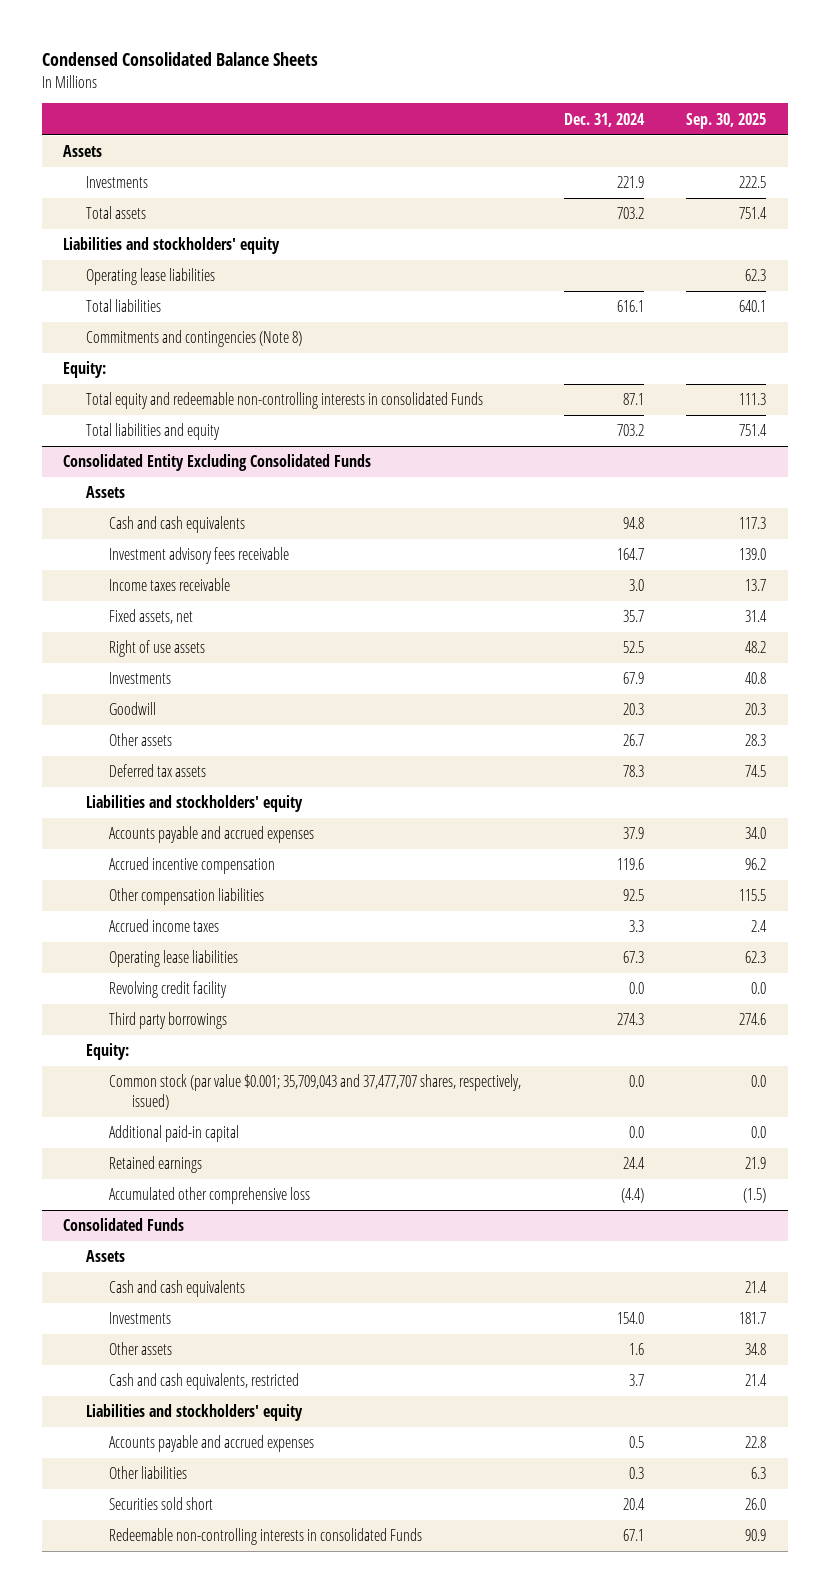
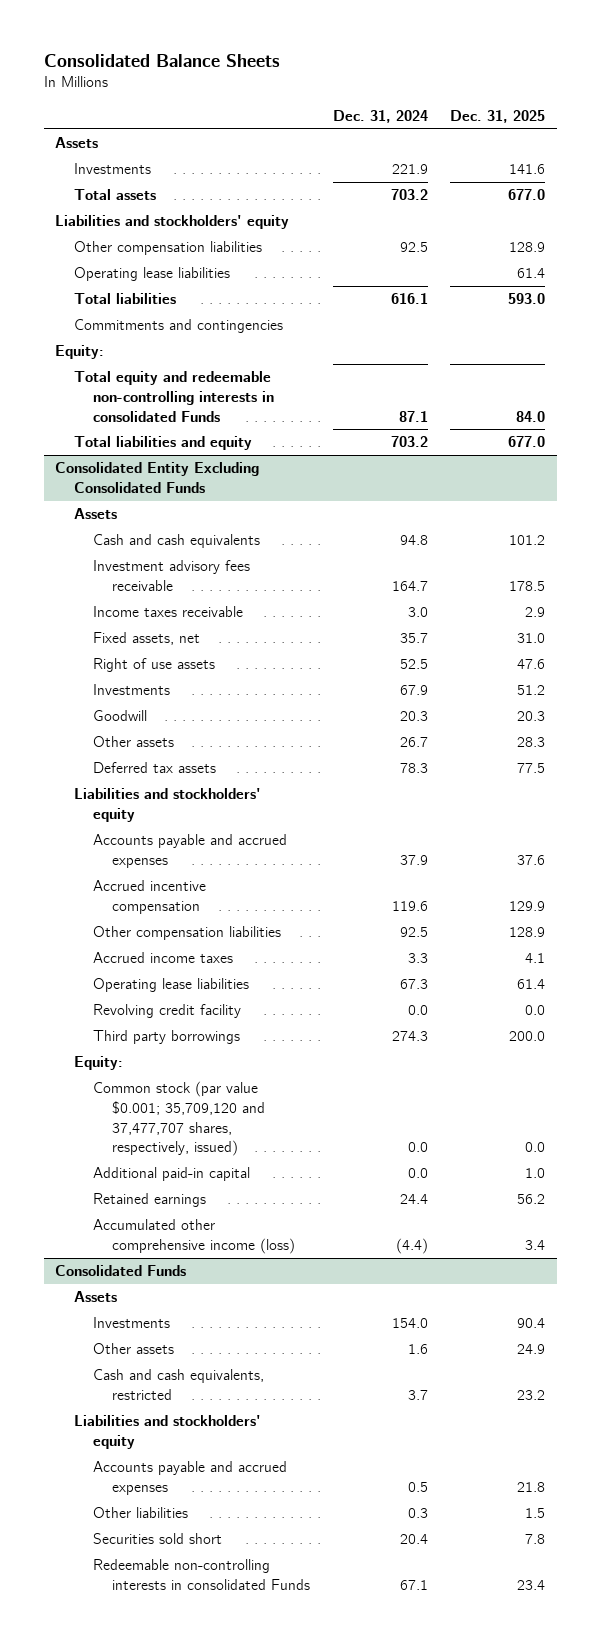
[42,52,319,67] Condensed Consolidated Balance Sheets -> [43,54,280,68] Consolidated Balance Sheets
[686,112,767,129] Sep. 30, 2025 -> none
none -> [450,109,546,123] Dec. 31, 2025
none -> [73,241,262,256] Other compensation liabilities
[86,330,303,348] Commitments and contingencies (Note 8) -> [73,319,283,334] Commitments and contingencies
[109,1074,522,1111] Common stock (par value $0.001; 35,709,043 and 37,477,707 shares, respectively, issued) -> [92,1081,265,1157] Common stock (par value $0.001; 35,709,120 and 37,477,707 shares, respectively, issued)
[109,1187,311,1205] Accumulated other comprehensive loss -> [92,1219,295,1254] Accumulated other comprehensive income (loss)
[109,1280,246,1298] Cash and cash equivalents -> none

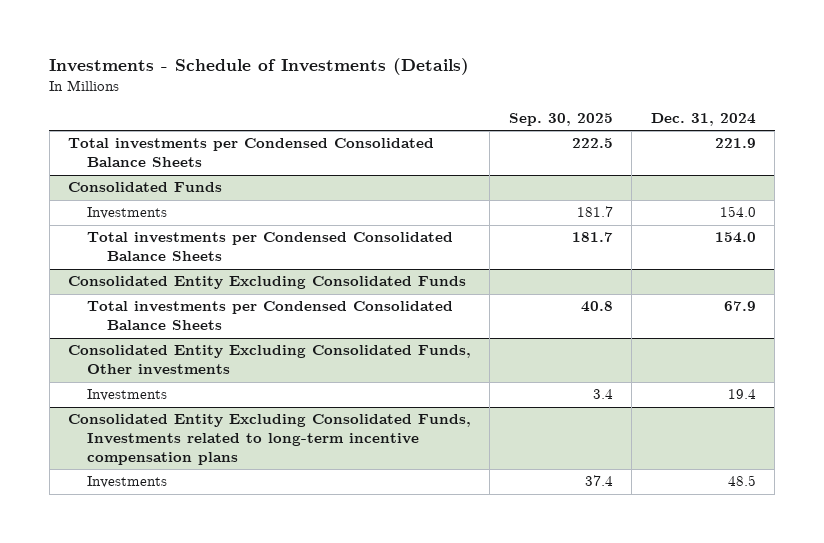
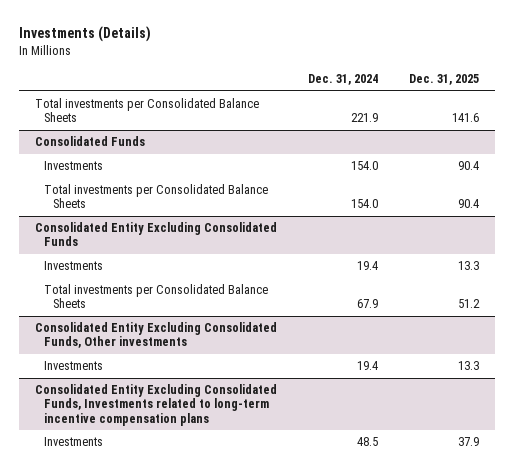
[49,58,470,76] Investments - Schedule of Investments (Details) -> [19,26,152,43] Investments (Details)
[508,112,613,126] Sep. 30, 2025 -> none
none -> [409,74,480,86] Dec. 31, 2025
[68,138,435,168] Total investments per Condensed Consolidated Balance Sheets -> [34,98,259,123] Total investments per Consolidated Balance Sheets
[87,232,454,262] Total investments per Condensed Consolidated Balance Sheets -> [44,184,269,209] Total investments per Consolidated Balance Sheets
none -> [44,261,104,271] Investments
[87,301,454,331] Total investments per Condensed Consolidated Balance Sheets -> [44,284,269,309] Total investments per Consolidated Balance Sheets

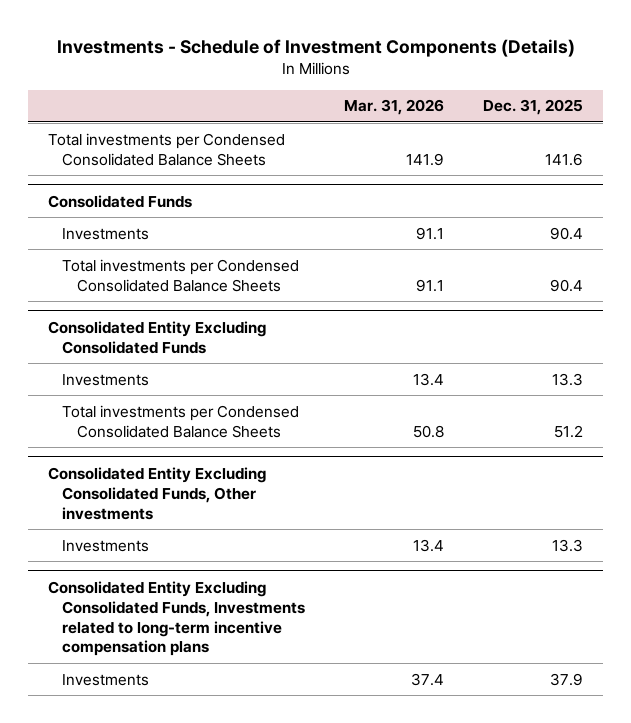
[19,26,152,43] Investments (Details) -> [56,38,575,57] Investments - Schedule of Investment Components (Details)
[308,74,379,86] Dec. 31, 2024 -> none
none -> [344,99,445,116] Mar. 31, 2026
[34,98,259,123] Total investments per Consolidated Balance Sheets -> [47,132,285,166] Total investments per Condensed Consolidated Balance Sheets
[44,184,269,209] Total investments per Consolidated Balance Sheets -> [62,258,300,292] Total investments per Condensed Consolidated Balance Sheets
[44,284,269,309] Total investments per Consolidated Balance Sheets -> [62,404,300,438] Total investments per Condensed Consolidated Balance Sheets

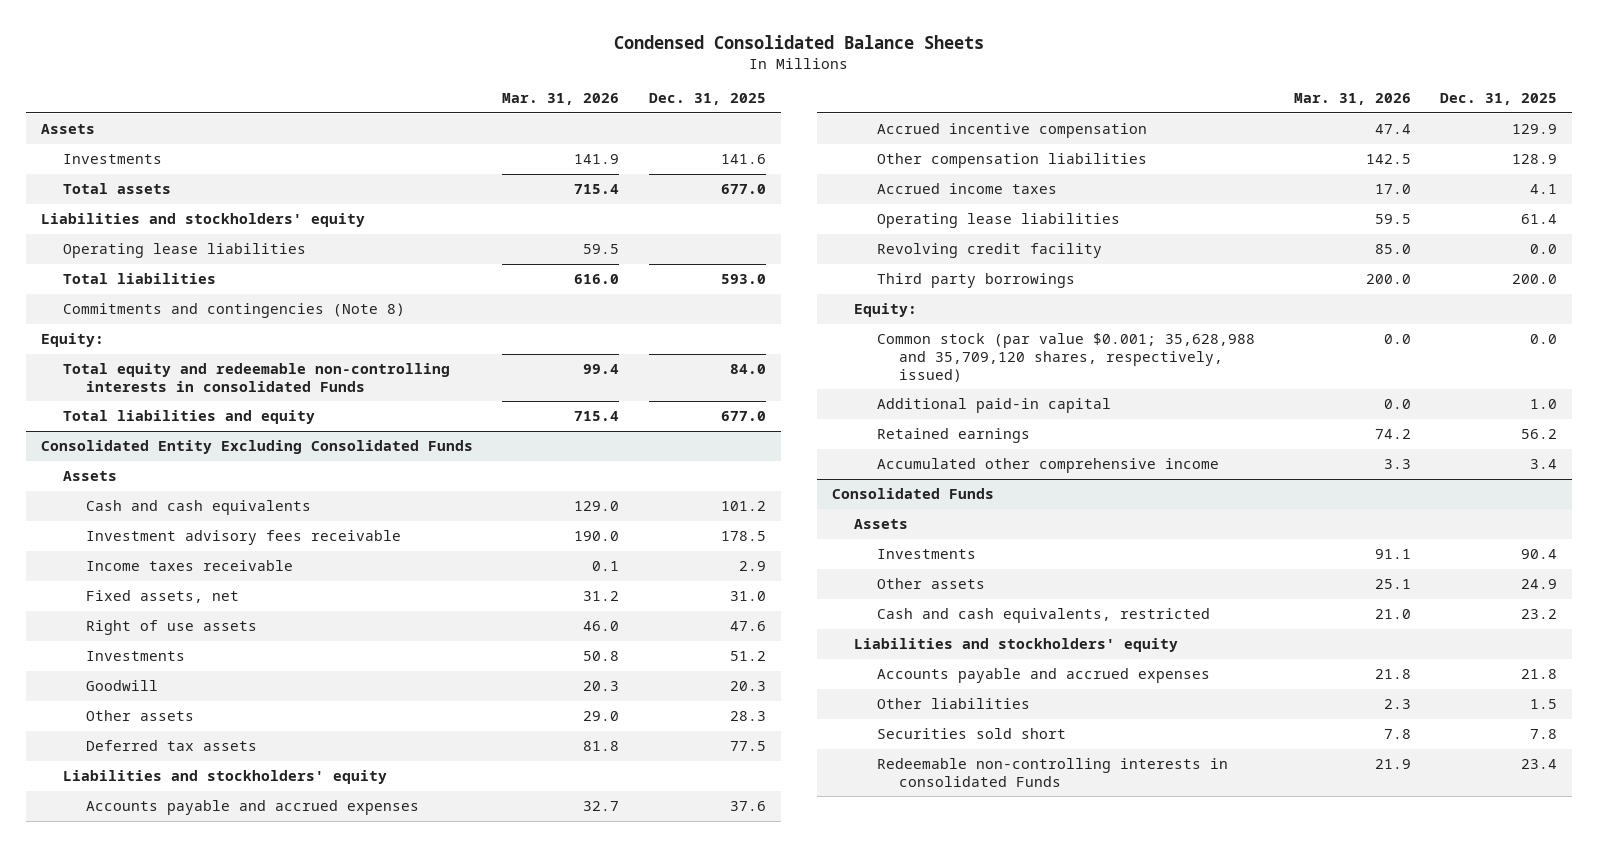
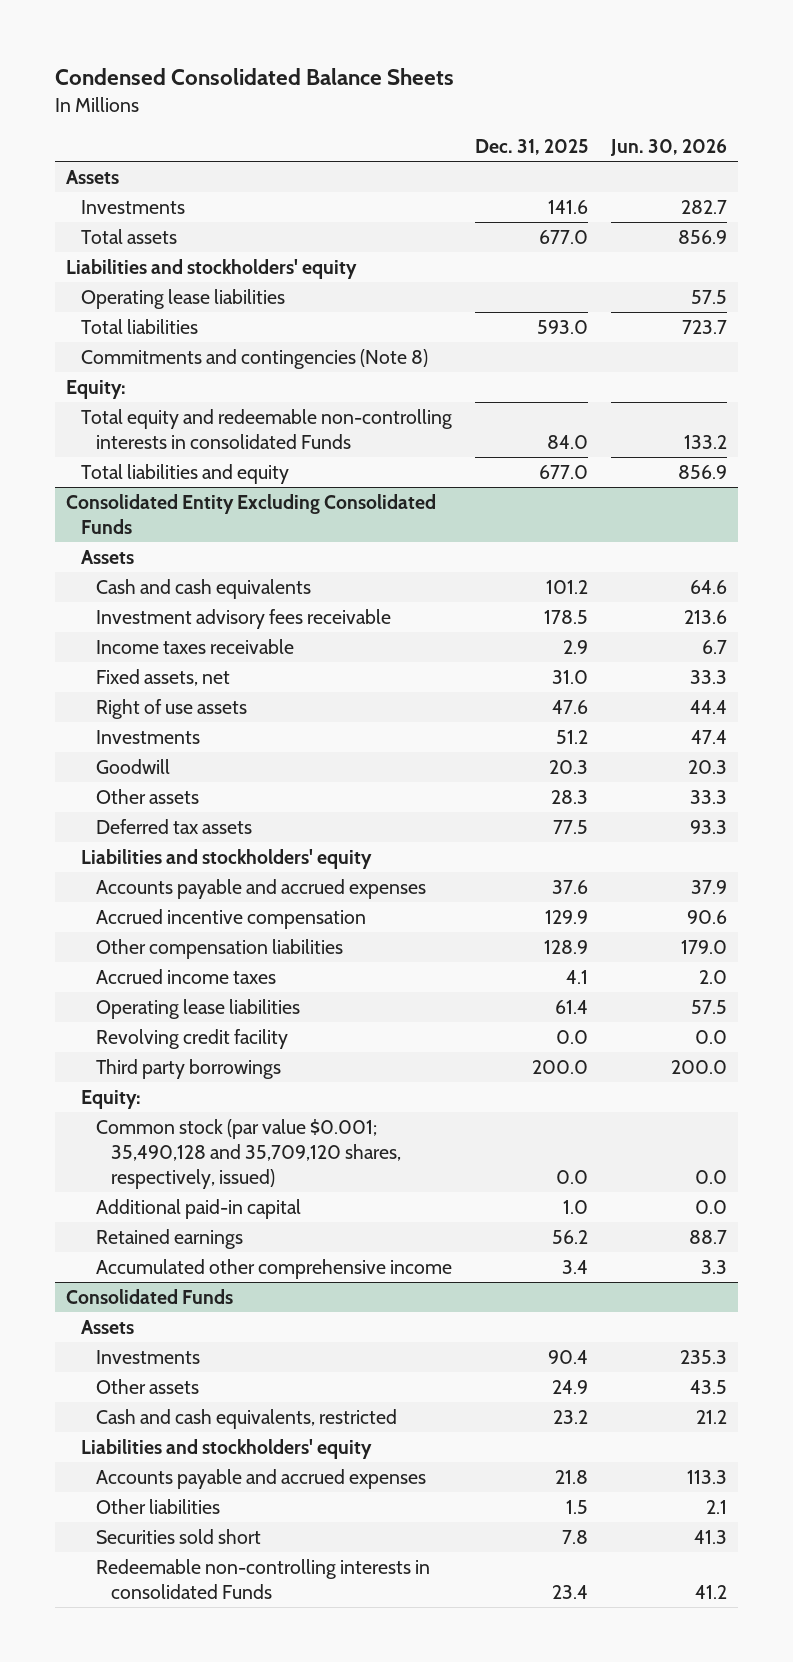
[502,93,620,106] Mar. 31, 2026 -> none
none -> [609,138,727,156] Jun. 30, 2026
[876,333,1255,382] Common stock (par value $0.001; 35,628,988 and 35,709,120 shares, respectively, issued) -> [96,1118,402,1190] Common stock (par value $0.001; 35,490,128 and 35,709,120 shares, respectively, issued)

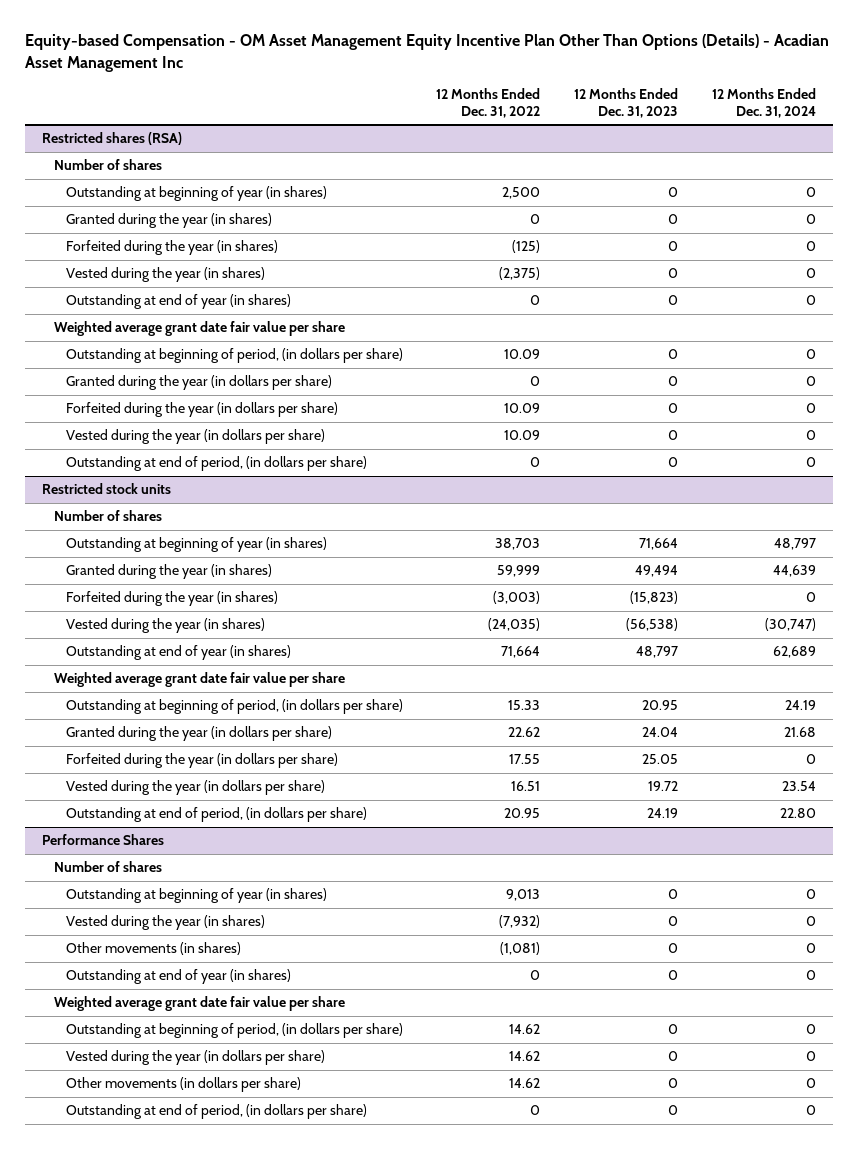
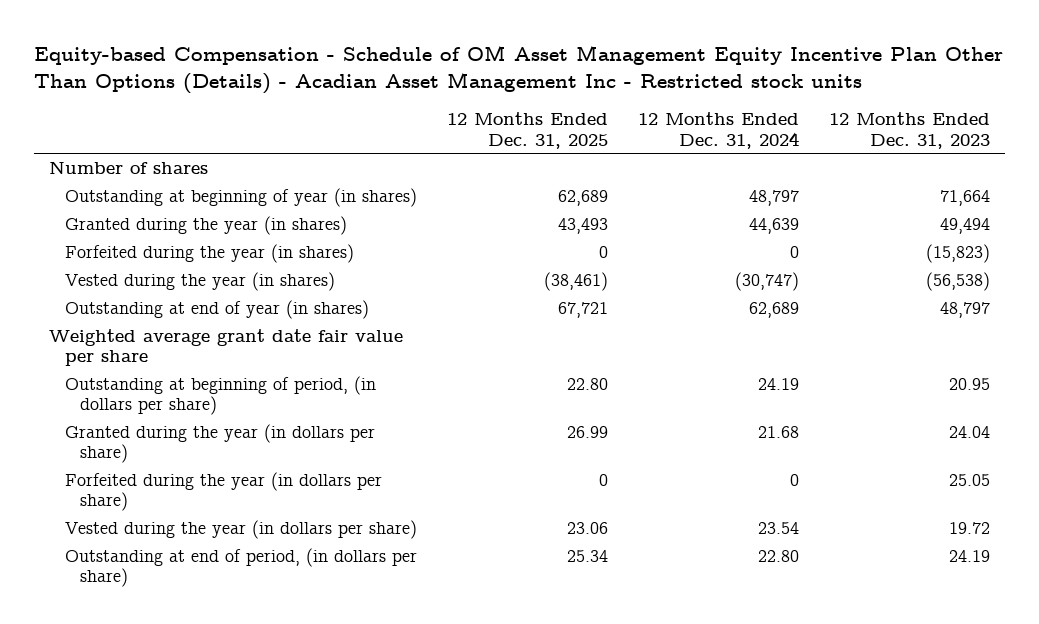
[24,34,829,72] Equity-based Compensation - OM Asset Management Equity Incentive Plan Other Than Options (Details) - Acadian Asset Management Inc -> [34,44,1004,94] Equity-based Compensation - Schedule of OM Asset Management Equity Incentive Plan Other Than Options (Details) - Acadian Asset Management Inc - Restricted stock units
[436,88,541,118] 12 Months Ended Dec. 31, 2022 -> none
none -> [446,111,608,149] 12 Months Ended Dec. 31, 2025
[41,132,182,146] Restricted shares (RSA) -> none
[65,186,327,202] Outstanding at beginning of year (in shares) -> none
[65,213,272,229] Granted during the year (in shares) -> none
[65,240,278,256] Forfeited during the year (in shares) -> none
[65,267,265,283] Vested during the year (in shares) -> none
[65,294,291,310] Outstanding at end of year (in shares) -> none
[53,321,345,337] Weighted average grant date fair value per share -> none
[65,348,403,364] Outstanding at beginning of period, (in dollars per share) -> none
[65,375,332,391] Granted during the year (in dollars per share) -> none
[65,402,338,418] Forfeited during the year (in dollars per share) -> none
[65,429,325,445] Vested during the year (in dollars per share) -> none
[65,456,367,472] Outstanding at end of period, (in dollars per share) -> none
[41,483,171,495] Restricted stock units -> none
[53,510,162,522] Number of shares -> none
[41,834,164,846] Performance Shares -> none
[53,861,162,873] Number of shares -> none
[65,888,327,904] Outstanding at beginning of year (in shares) -> none
[65,915,265,931] Vested during the year (in shares) -> none
[65,942,241,956] Other movements (in shares) -> none
[65,969,291,985] Outstanding at end of year (in shares) -> none
[53,996,345,1012] Weighted average grant date fair value per share -> none
[65,1023,403,1039] Outstanding at beginning of period, (in dollars per share) -> none
[65,1050,325,1066] Vested during the year (in dollars per share) -> none
[65,1077,301,1093] Other movements (in dollars per share) -> none
[65,1104,367,1120] Outstanding at end of period, (in dollars per share) -> none

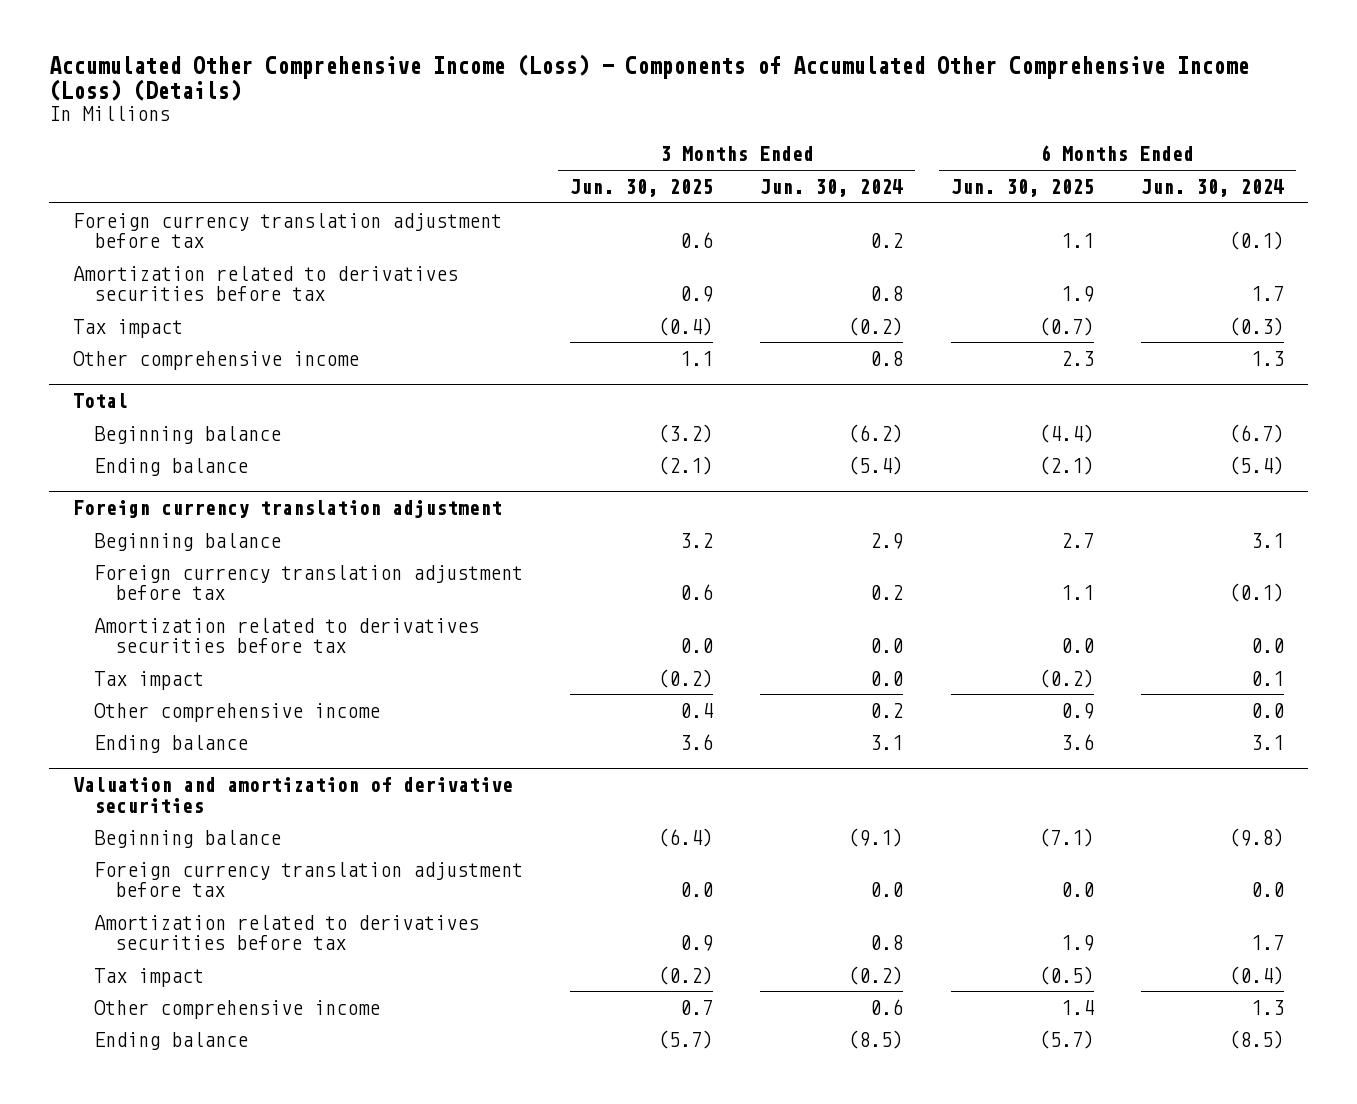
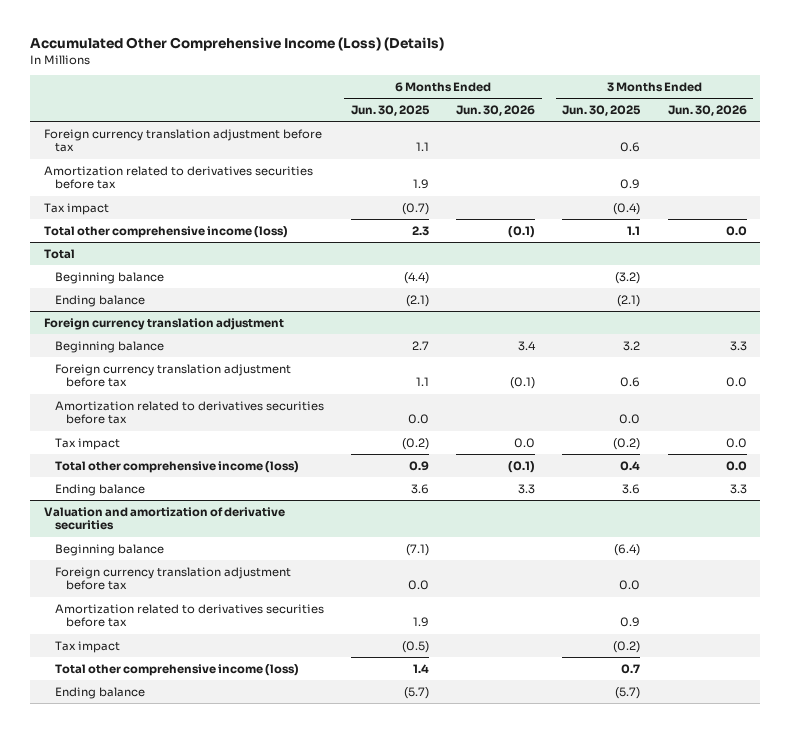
[48,54,1249,102] Accumulated Other Comprehensive Income (Loss) - Components of Accumulated Other Comprehensive Income (Loss) (Details) -> [30,37,445,52] Accumulated Other Comprehensive Income (Loss) (Details)
[760,178,904,197] Jun. 30, 2024 -> none
[1140,178,1284,197] Jun. 30, 2024 -> none
none -> [456,105,536,117] Jun. 30, 2026
none -> [667,105,747,117] Jun. 30, 2026
[72,350,359,370] Other comprehensive income -> [43,225,288,238] Total other comprehensive income (loss)
[93,702,380,722] Other comprehensive income -> [54,460,299,473] Total other comprehensive income (loss)
[93,999,380,1019] Other comprehensive income -> [54,663,299,676] Total other comprehensive income (loss)

